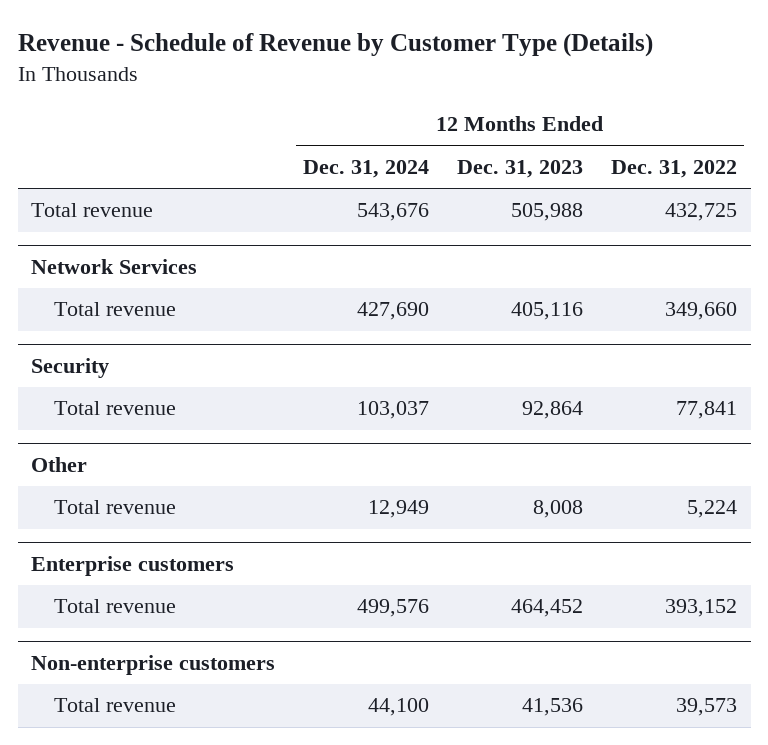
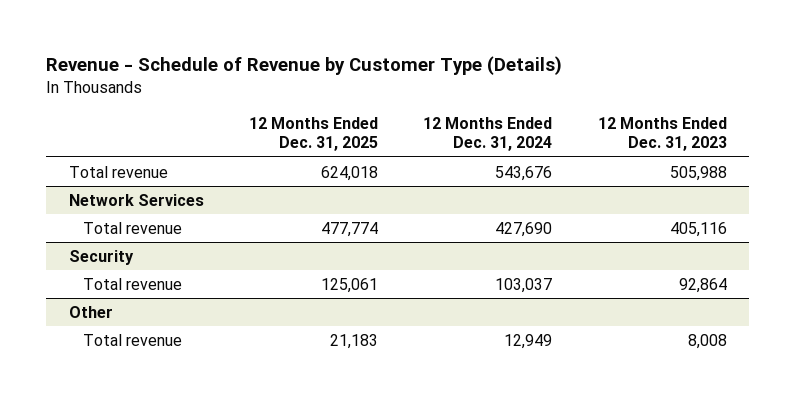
[610,159,737,178] Dec. 31, 2022 -> none
none -> [249,116,379,152] 12 Months Ended Dec. 31, 2025
[31,555,235,576] Enterprise customers -> none
[54,599,177,614] Total revenue -> none
[31,654,276,675] Non-enterprise customers -> none
[54,698,177,713] Total revenue -> none

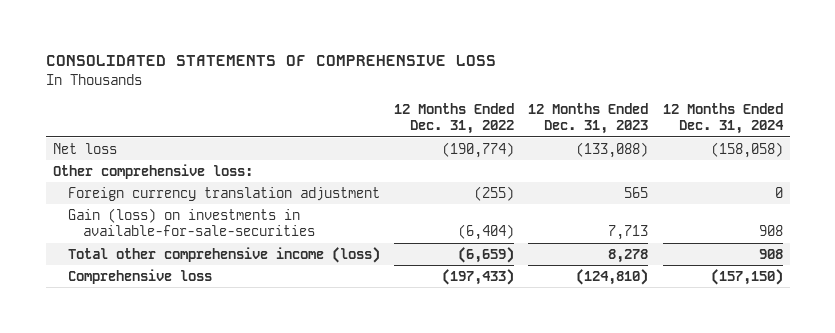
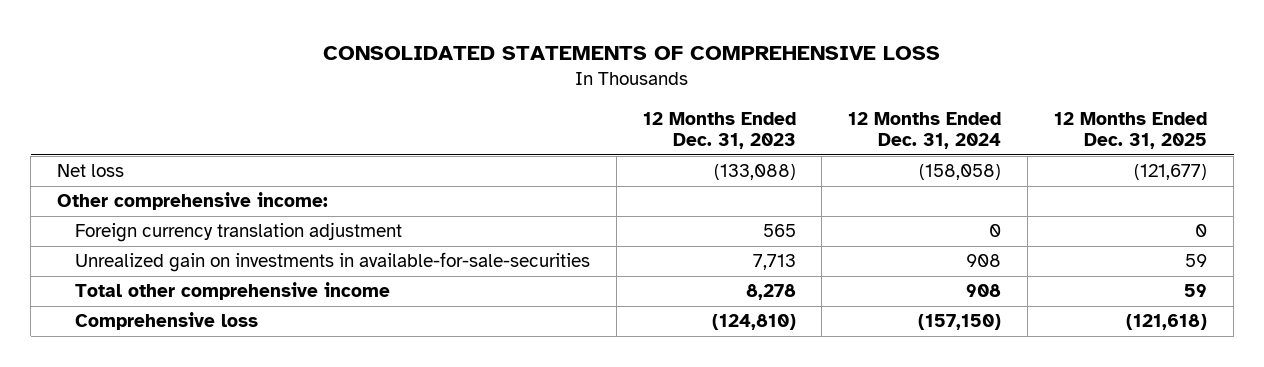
[394,102,515,135] 12 Months Ended Dec. 31, 2022 -> none
none -> [1054,111,1208,150] 12 Months Ended Dec. 31, 2025
[52,163,253,179] Other comprehensive loss: -> [57,192,329,211] Other comprehensive income:
[68,207,316,237] Gain (loss) on investments in available-for-sale-securities -> [74,252,590,273] Unrealized gain on investments in available-for-sale-securities
[68,246,381,263] Total other comprehensive income (loss) -> [74,282,390,301] Total other comprehensive income

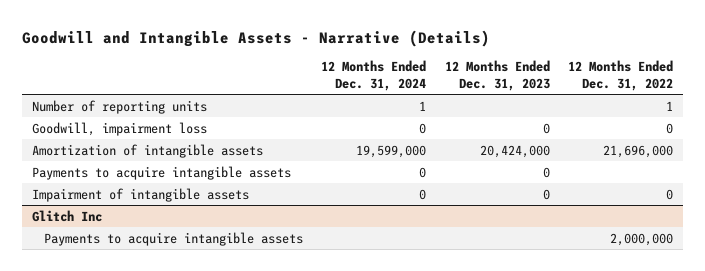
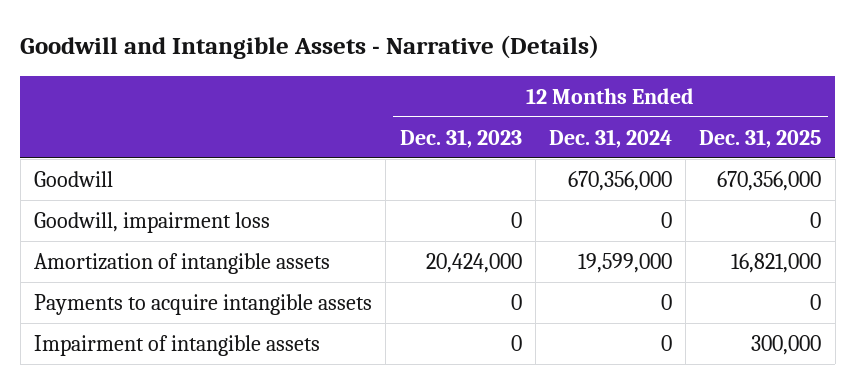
[568,60,674,91] 12 Months Ended Dec. 31, 2022 -> none
none -> [699,128,822,148] Dec. 31, 2025
[31,99,207,114] Number of reporting units -> none
none -> [34,170,114,187] Goodwill
[31,209,102,222] Glitch Inc -> none
[43,231,303,246] Payments to acquire intangible assets -> none

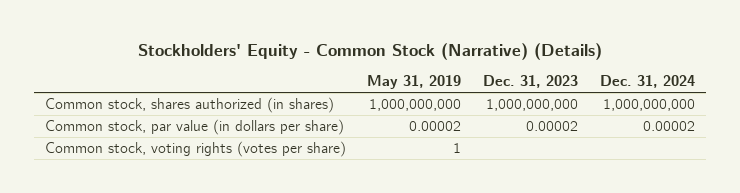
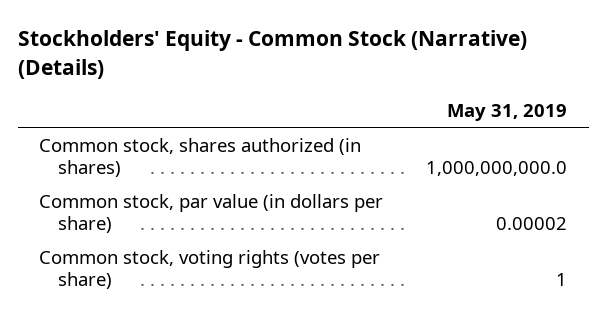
[483,75,579,89] Dec. 31, 2023 -> none
[600,75,696,89] Dec. 31, 2024 -> none
[369,98,462,111] 1,000,000,000 -> [426,161,568,177] 1,000,000,000.0

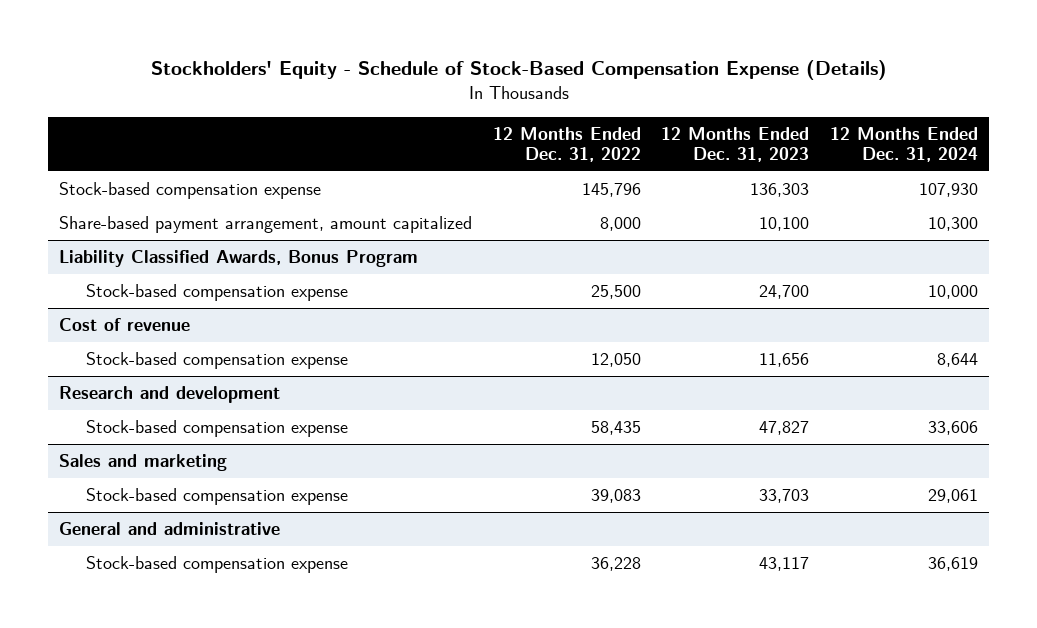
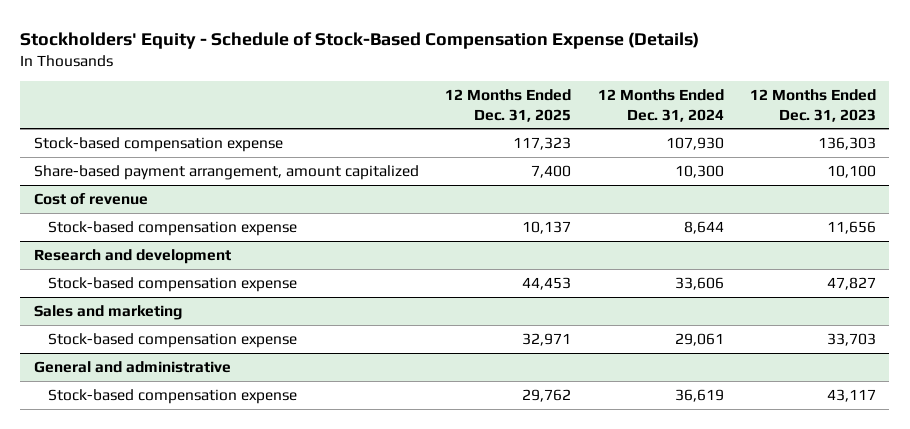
[492,126,641,163] 12 Months Ended Dec. 31, 2022 -> none
none -> [445,89,572,122] 12 Months Ended Dec. 31, 2025
[58,250,418,268] Liability Classified Awards, Bonus Program -> none
[85,284,348,302] Stock-based compensation expense -> none

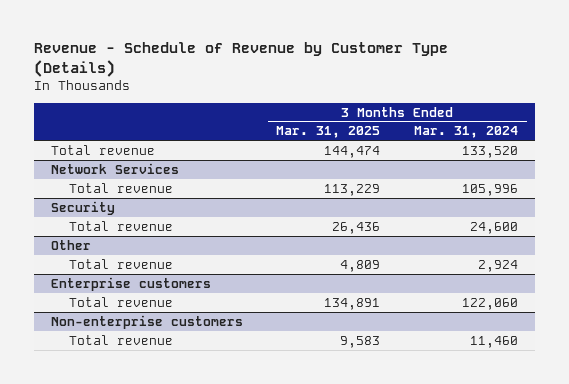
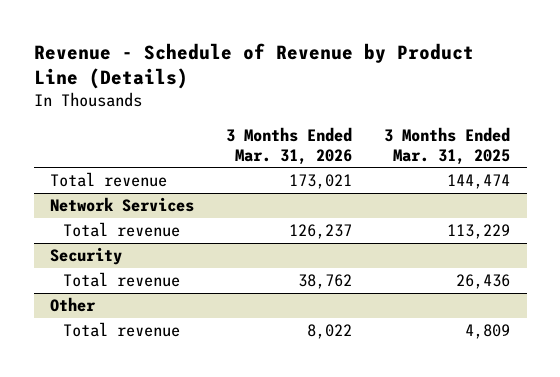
[33,42,448,77] Revenue - Schedule of Revenue by Customer Type (Details) -> [33,43,474,90] Revenue - Schedule of Revenue by Product Line (Details)
[414,126,519,139] Mar. 31, 2024 -> none
none -> [226,126,353,165] 3 Months Ended Mar. 31, 2026
[50,276,211,291] Enterprise customers -> none
[69,296,174,307] Total revenue -> none
[50,314,243,329] Non-enterprise customers -> none
[69,334,174,345] Total revenue -> none

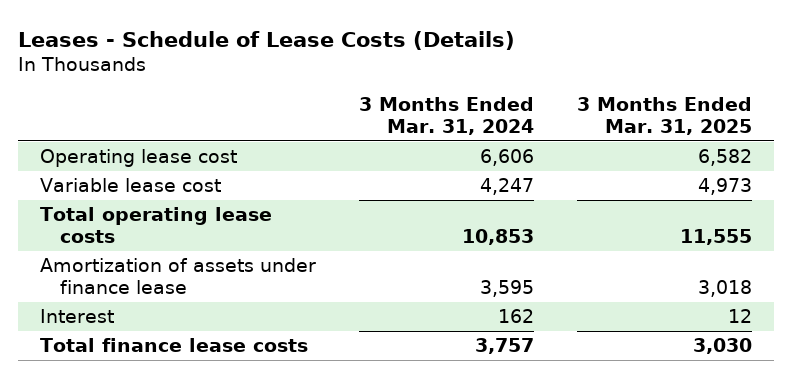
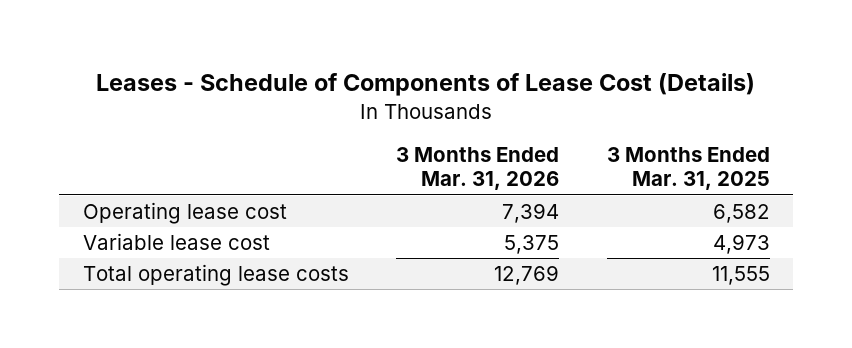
[18,30,516,50] Leases - Schedule of Lease Costs (Details) -> [96,72,756,96] Leases - Schedule of Components of Lease Cost (Details)
[358,97,534,135] 3 Months Ended Mar. 31, 2024 -> none
none -> [396,147,560,191] 3 Months Ended Mar. 31, 2026
[39,258,316,295] Amortization of assets under finance lease -> none
[39,309,114,324] Interest -> none
[39,338,308,353] Total finance lease costs -> none

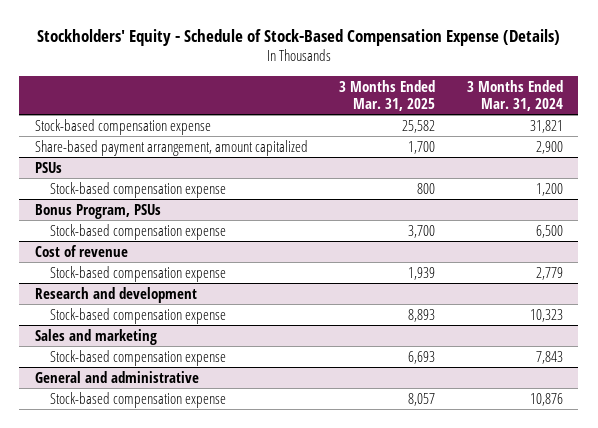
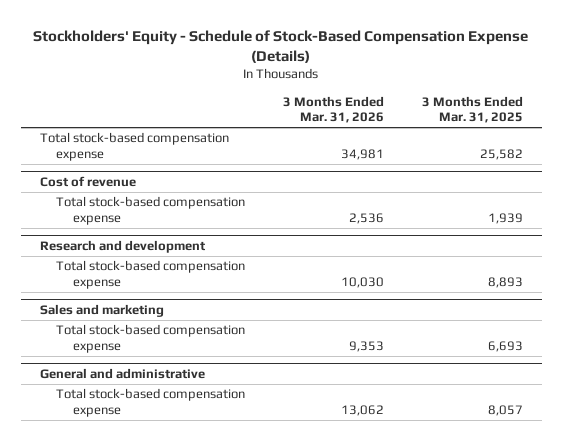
[466,79,563,111] 3 Months Ended Mar. 31, 2024 -> none
none -> [283,95,385,124] 3 Months Ended Mar. 31, 2026
[34,139,308,156] Share-based payment arrangement, amount capitalized -> none
[34,161,62,173] PSUs -> none
[50,181,227,198] Stock-based compensation expense -> none
[34,203,161,219] Bonus Program, PSUs -> none
[50,223,227,240] Stock-based compensation expense -> none
[34,118,211,135] Stock-based compensation expense -> [39,132,229,162] Total stock-based compensation expense
[50,265,227,282] Stock-based compensation expense -> [56,196,246,226] Total stock-based compensation expense
[50,307,227,324] Stock-based compensation expense -> [56,260,246,290] Total stock-based compensation expense
[50,349,227,366] Stock-based compensation expense -> [56,324,246,354] Total stock-based compensation expense
[50,391,227,408] Stock-based compensation expense -> [56,388,246,418] Total stock-based compensation expense

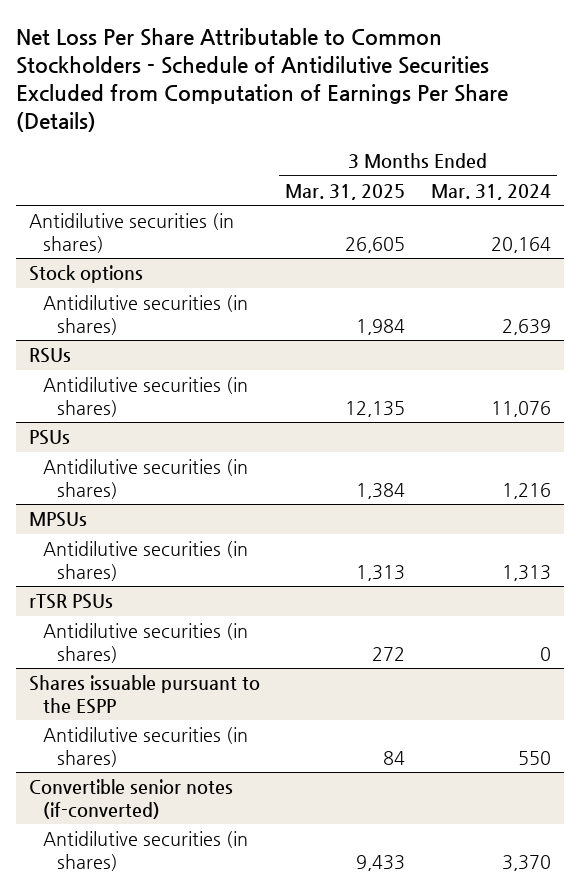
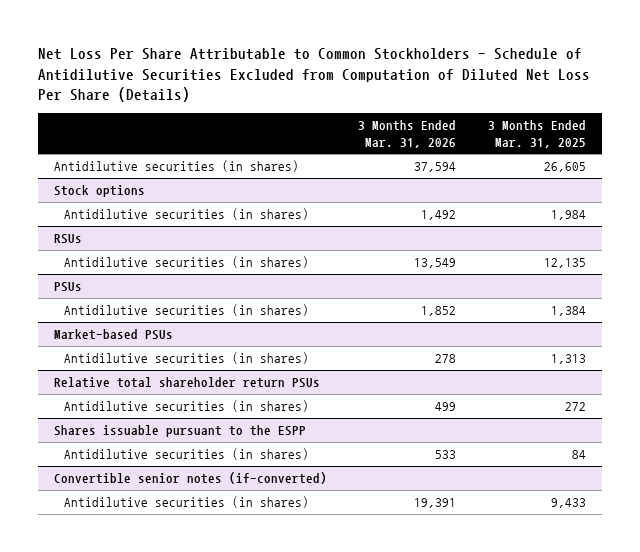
[16,27,509,132] Net Loss Per Share Attributable to Common Stockholders - Schedule of Antidilutive Securities Excluded from Computation of Earnings Per Share (Details) -> [37,48,590,103] Net Loss Per Share Attributable to Common Stockholders - Schedule of Antidilutive Securities Excluded from Computation of Diluted Net Loss Per Share (Details)
[430,183,551,200] Mar. 31, 2024 -> none
none -> [358,119,457,148] 3 Months Ended Mar. 31, 2026
[28,512,87,528] MPSUs -> [53,329,173,341] Market-based PSUs
[28,594,113,610] rTSR PSUs -> none
none -> [53,377,320,389] Relative total shareholder return PSUs

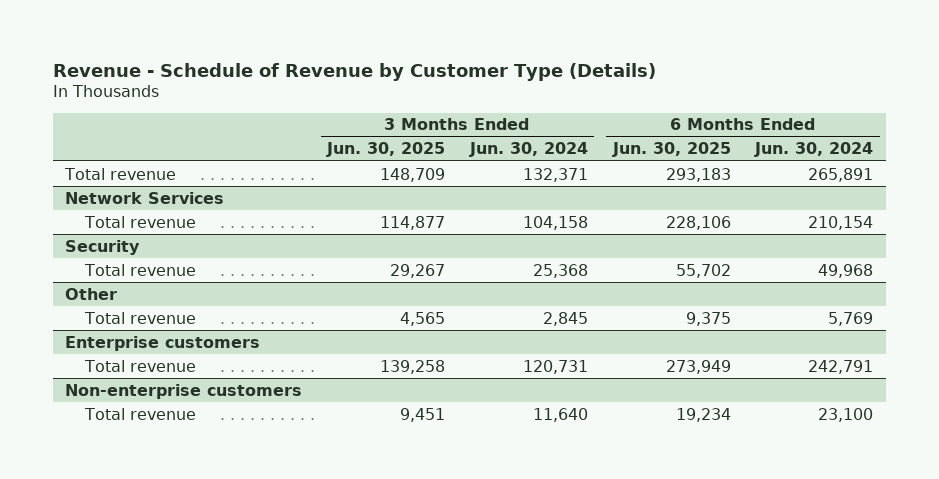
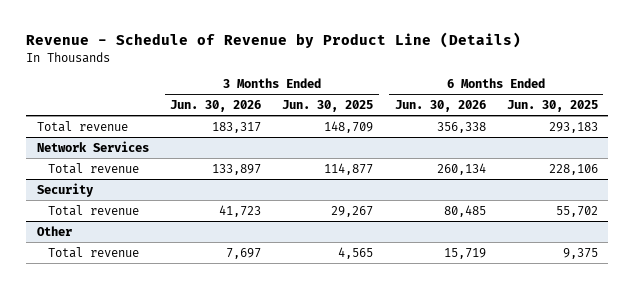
[52,62,656,81] Revenue - Schedule of Revenue by Customer Type (Details) -> [26,32,522,49] Revenue - Schedule of Revenue by Product Line (Details)
[468,142,588,158] Jun. 30, 2024 -> none
[754,142,874,158] Jun. 30, 2024 -> none
none -> [169,100,261,113] Jun. 30, 2026
none -> [394,100,486,113] Jun. 30, 2026
[65,335,261,351] Enterprise customers -> none
[84,359,197,372] Total revenue -> none
[65,383,303,399] Non-enterprise customers -> none
[84,407,197,420] Total revenue -> none

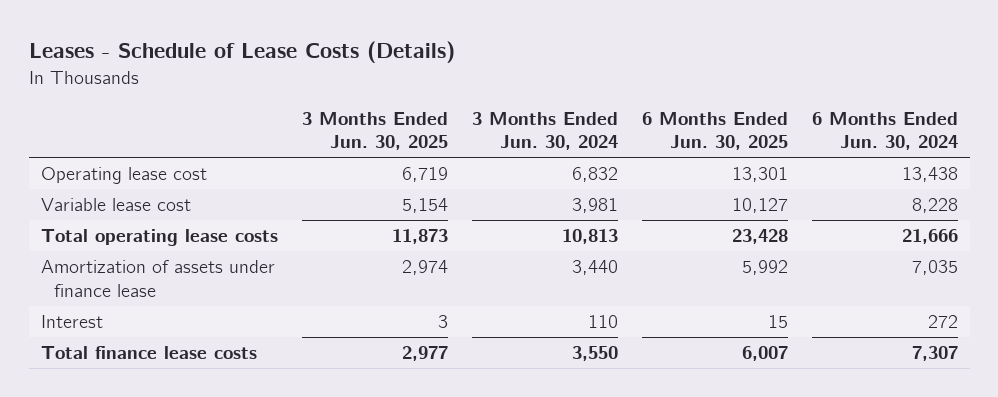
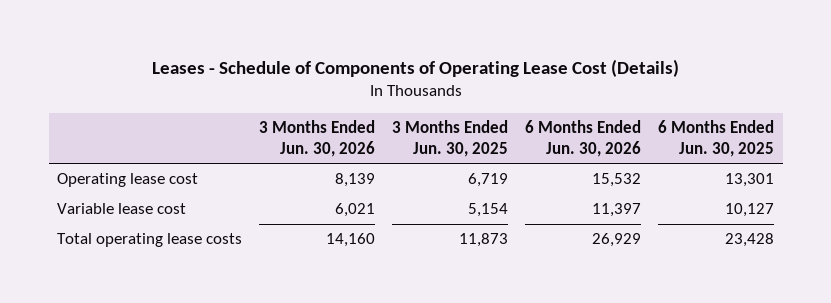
[28,40,455,63] Leases - Schedule of Lease Costs (Details) -> [151,59,679,78] Leases - Schedule of Components of Operating Lease Cost (Details)
[471,111,618,151] 3 Months Ended Jun. 30, 2024 -> none
[811,111,958,151] 6 Months Ended Jun. 30, 2024 -> none
none -> [259,119,376,157] 3 Months Ended Jun. 30, 2026
none -> [525,119,642,157] 6 Months Ended Jun. 30, 2026
[40,260,275,297] Amortization of assets under finance lease -> none
[40,315,103,329] Interest -> none
[40,346,257,360] Total finance lease costs -> none

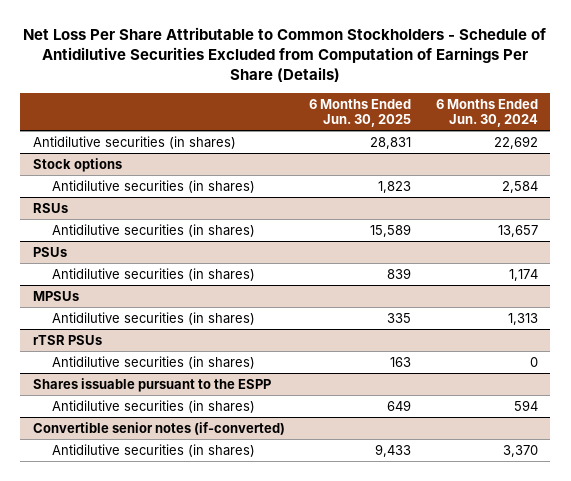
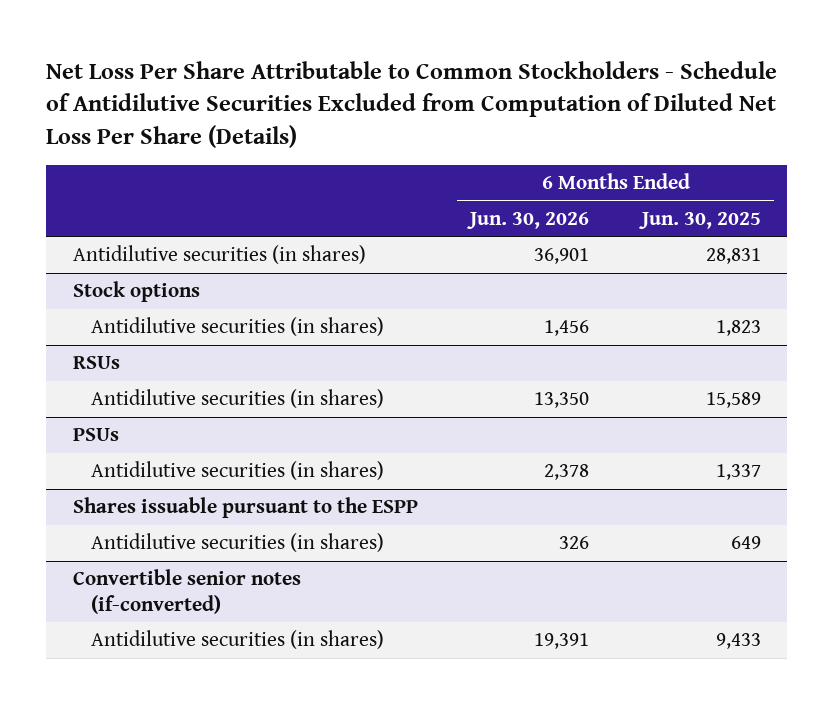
[23,27,547,82] Net Loss Per Share Attributable to Common Stockholders - Schedule of Antidilutive Securities Excluded from Computation of Earnings Per Share (Details) -> [46,60,778,148] Net Loss Per Share Attributable to Common Stockholders - Schedule of Antidilutive Securities Excluded from Computation of Diluted Net Loss Per Share (Details)
[436,98,539,127] 6 Months Ended Jun. 30, 2024 -> none
none -> [467,211,590,229] Jun. 30, 2026
[32,290,79,301] MPSUs -> none
[52,311,256,325] Antidilutive securities (in shares) -> none
[32,334,102,345] rTSR PSUs -> none
[52,355,256,369] Antidilutive securities (in shares) -> none
[387,267,412,279] 839 -> [716,464,762,481] 1,337

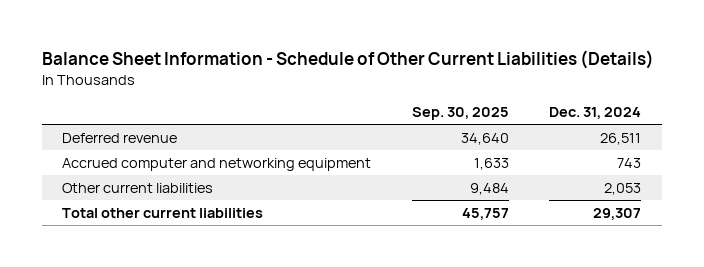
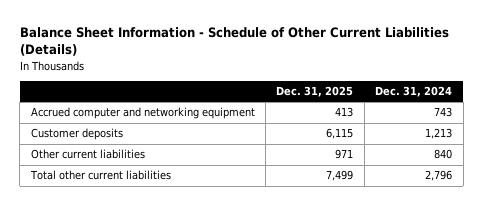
[411,106,509,120] Sep. 30, 2025 -> none
none -> [276,86,354,98] Dec. 31, 2025
[62,132,178,143] Deferred revenue -> none
none -> [30,128,123,141] Customer deposits
[604,182,642,195] 2,053 -> [434,149,453,160] 840
[593,207,642,220] 29,307 -> [425,170,453,182] 2,796

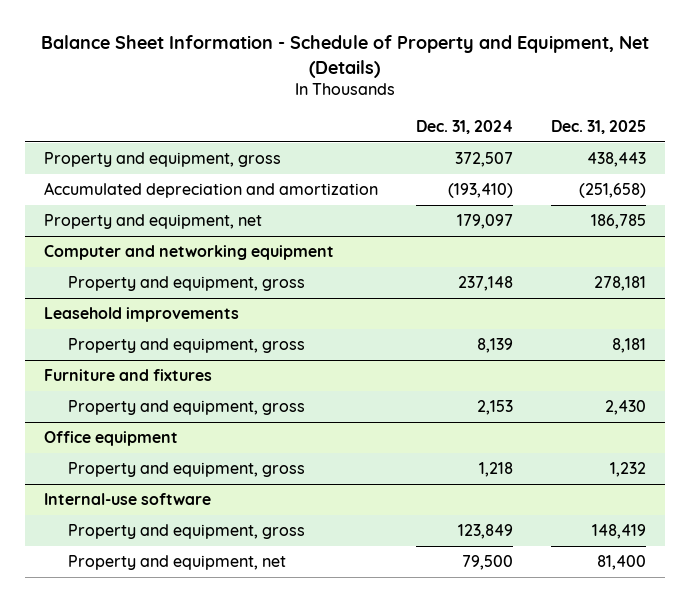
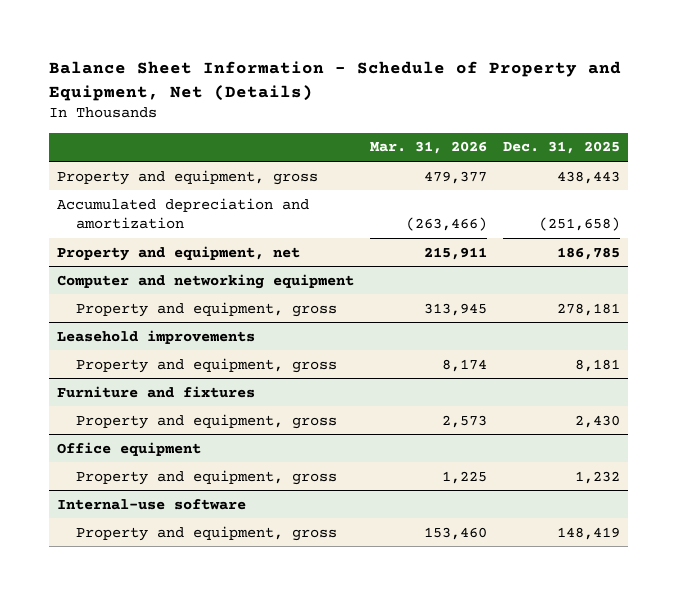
[415,119,513,134] Dec. 31, 2024 -> none
none -> [370,141,488,155] Mar. 31, 2026
[67,555,286,571] Property and equipment, net -> none

